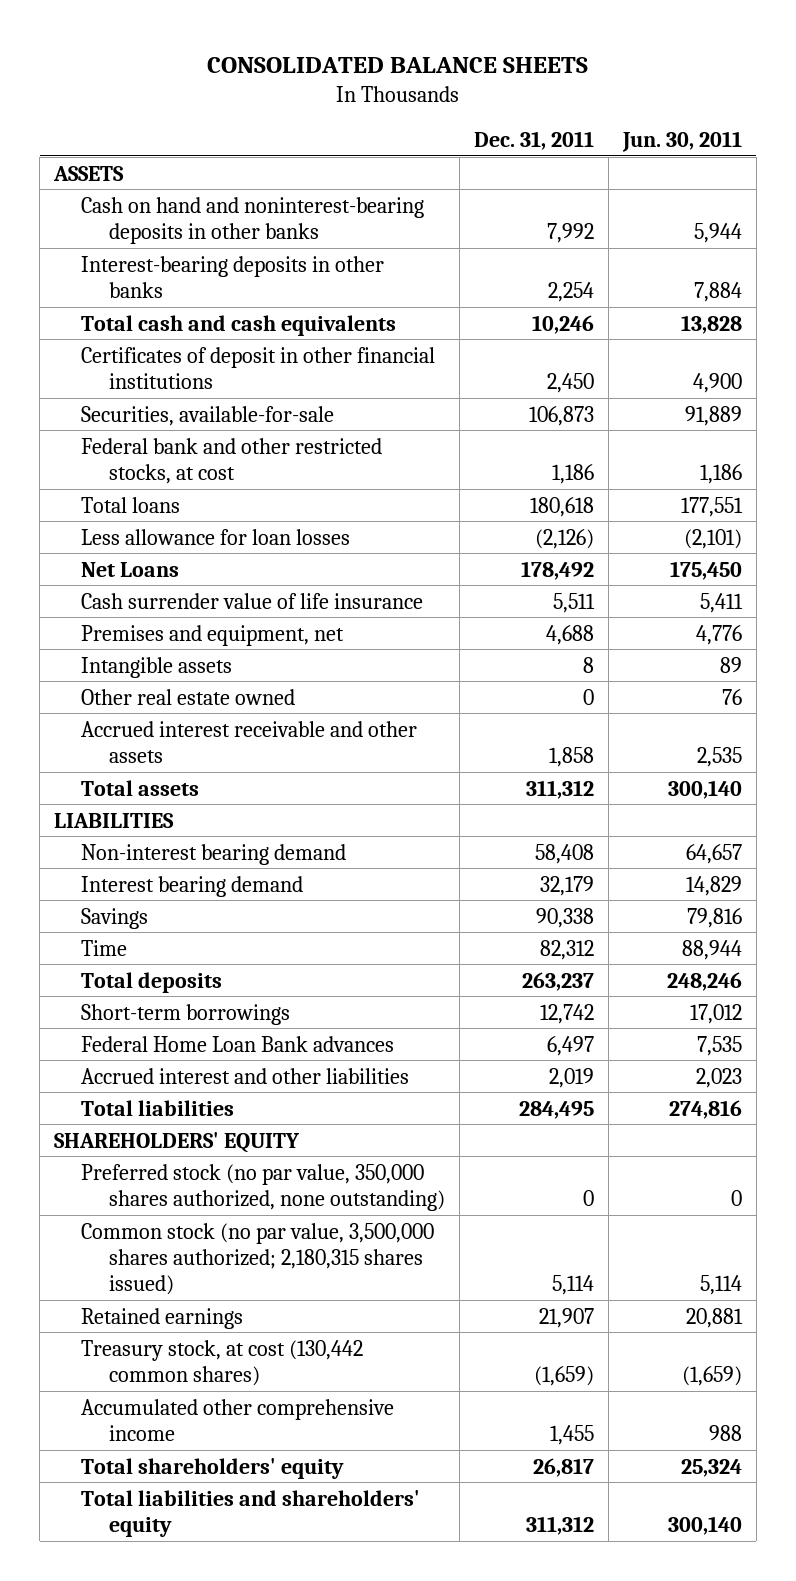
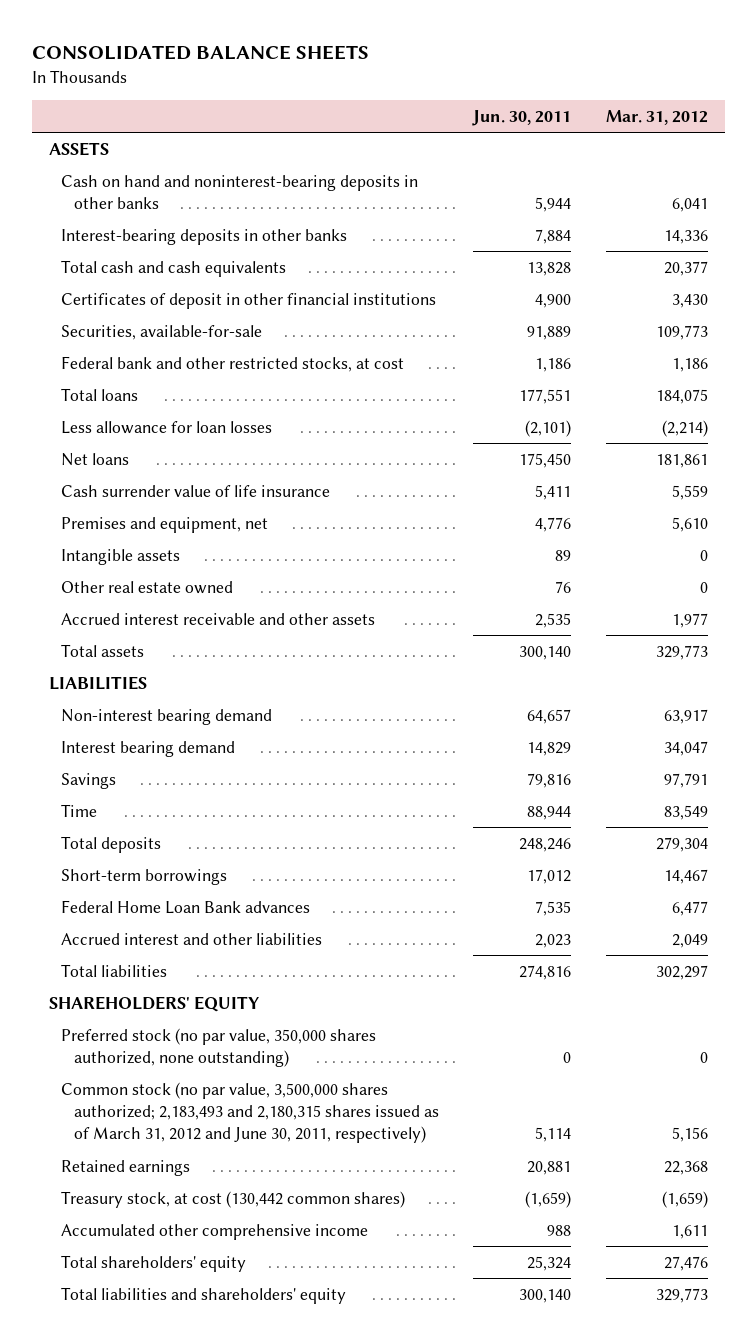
[473,130,594,150] Dec. 31, 2011 -> none
none -> [605,109,708,125] Mar. 31, 2012
[81,561,180,577] Net Loans -> [61,452,130,466] Net loans
[81,1222,435,1296] Common stock (no par value, 3,500,000 shares authorized; 2,180,315 shares issued) -> [61,1081,440,1144] Common stock (no par value, 3,500,000 shares authorized; 2,183,493 and 2,180,315 shares issued as of March 31, 2012 and June 30, 2011, respectively)

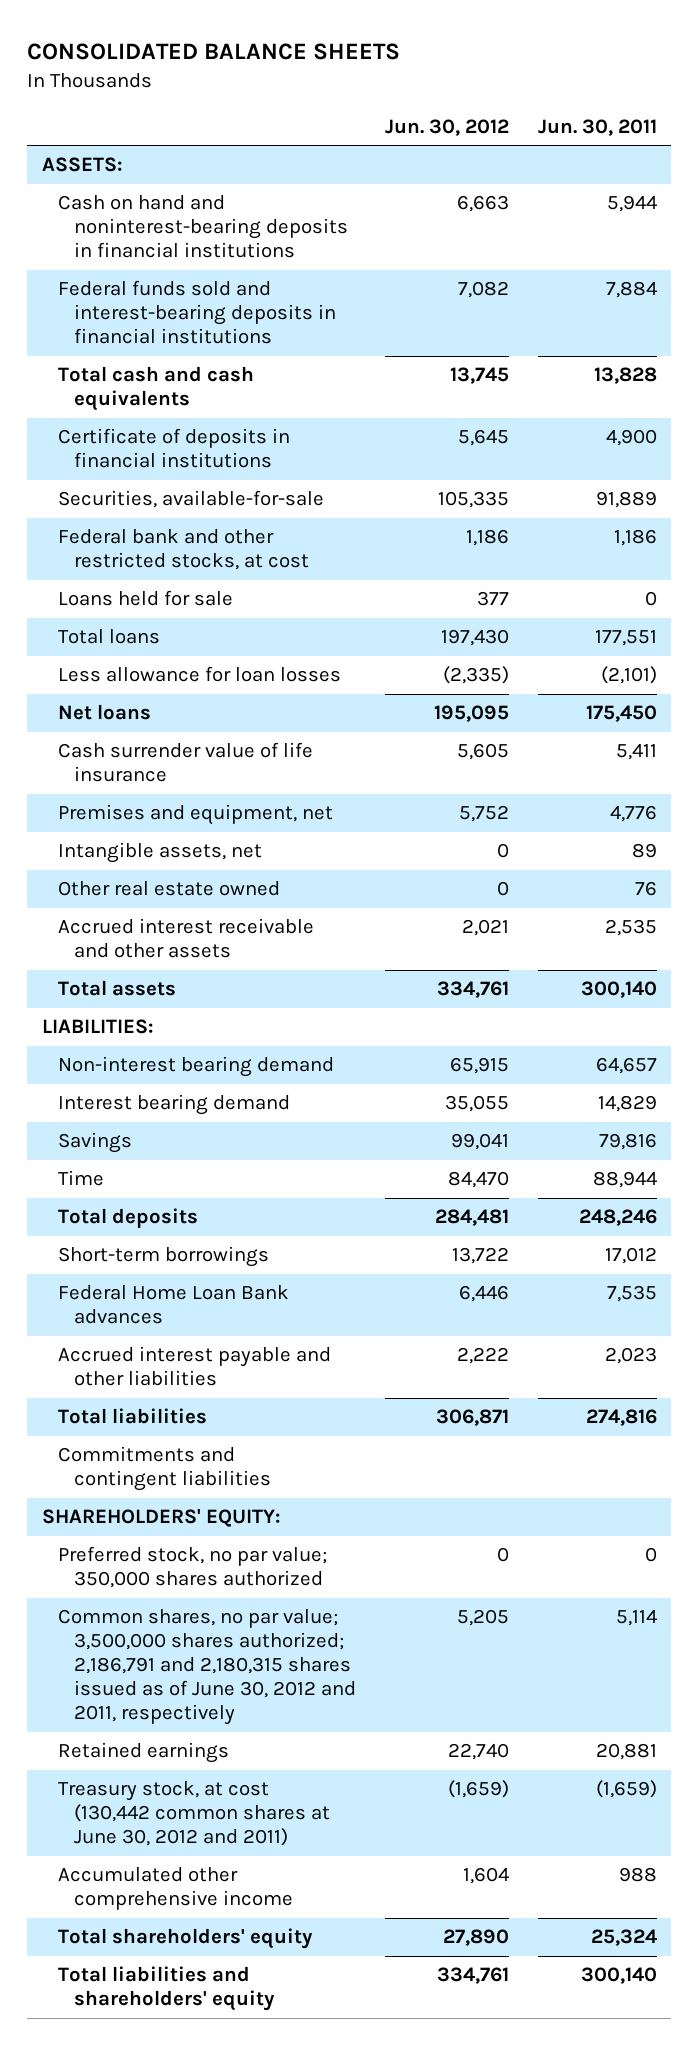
[605,109,708,125] Mar. 31, 2012 -> none
none -> [384,118,509,136] Jun. 30, 2012
[48,141,109,156] ASSETS -> [42,157,124,173] ASSETS:
[61,174,419,210] Cash on hand and noninterest-bearing deposits in other banks -> [57,195,348,259] Cash on hand and noninterest-bearing deposits in financial institutions
[61,228,348,245] Interest-bearing deposits in other banks -> [57,280,336,345] Federal funds sold and interest-bearing deposits in financial institutions
[61,292,437,309] Certificates of deposit in other financial institutions -> [57,428,290,469] Certificate of deposits in financial institutions
none -> [57,590,233,607] Loans held for sale
[61,548,181,565] Intangible assets -> [57,842,262,864] Intangible assets, net
[48,675,147,690] LIABILITIES -> [42,1019,155,1035] LIABILITIES:
[61,932,323,945] Accrued interest and other liabilities -> [57,1346,331,1387] Accrued interest payable and other liabilities
none -> [57,1446,271,1492] Commitments and contingent liabilities
[48,995,259,1012] SHAREHOLDERS' EQUITY -> [42,1509,282,1528] SHAREHOLDERS' EQUITY:
[61,1027,377,1068] Preferred stock (no par value, 350,000 shares authorized, none outstanding) -> [57,1546,327,1589] Preferred stock, no par value; 350,000 shares authorized
[61,1081,440,1144] Common stock (no par value, 3,500,000 shares authorized; 2,183,493 and 2,180,315 shares issued as of March 31, 2012 and June 30, 2011, respectively) -> [57,1609,356,1726] Common shares, no par value; 3,500,000 shares authorized; 2,186,791 and 2,180,315 shares issued as of June 30, 2012 and 2011, respectively
[61,1190,406,1208] Treasury stock, at cost (130,442 common shares) -> [57,1781,330,1847] Treasury stock, at cost (130,442 common shares at June 30, 2012 and 2011)

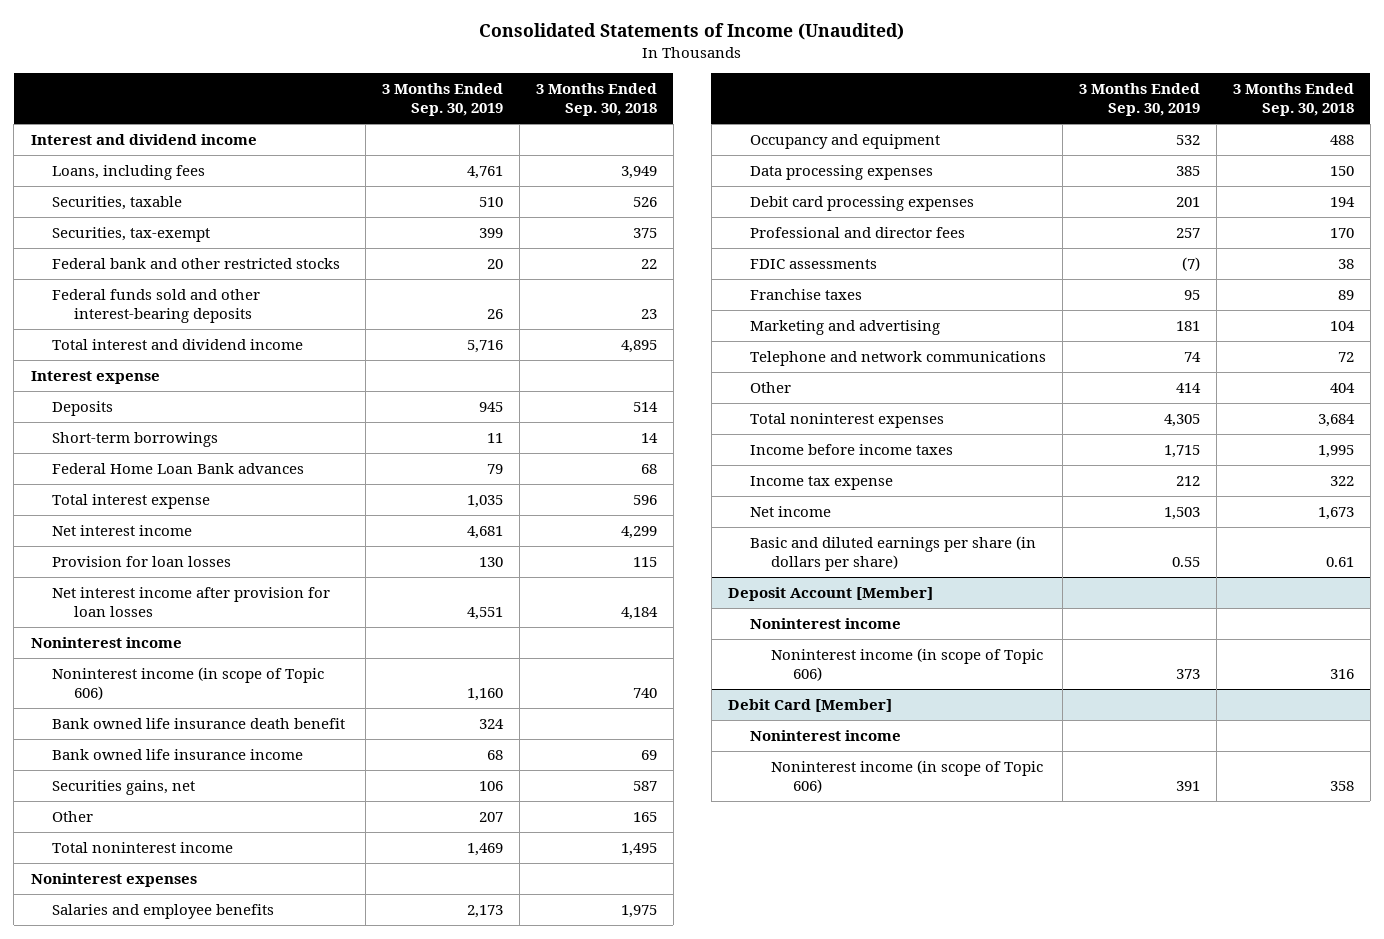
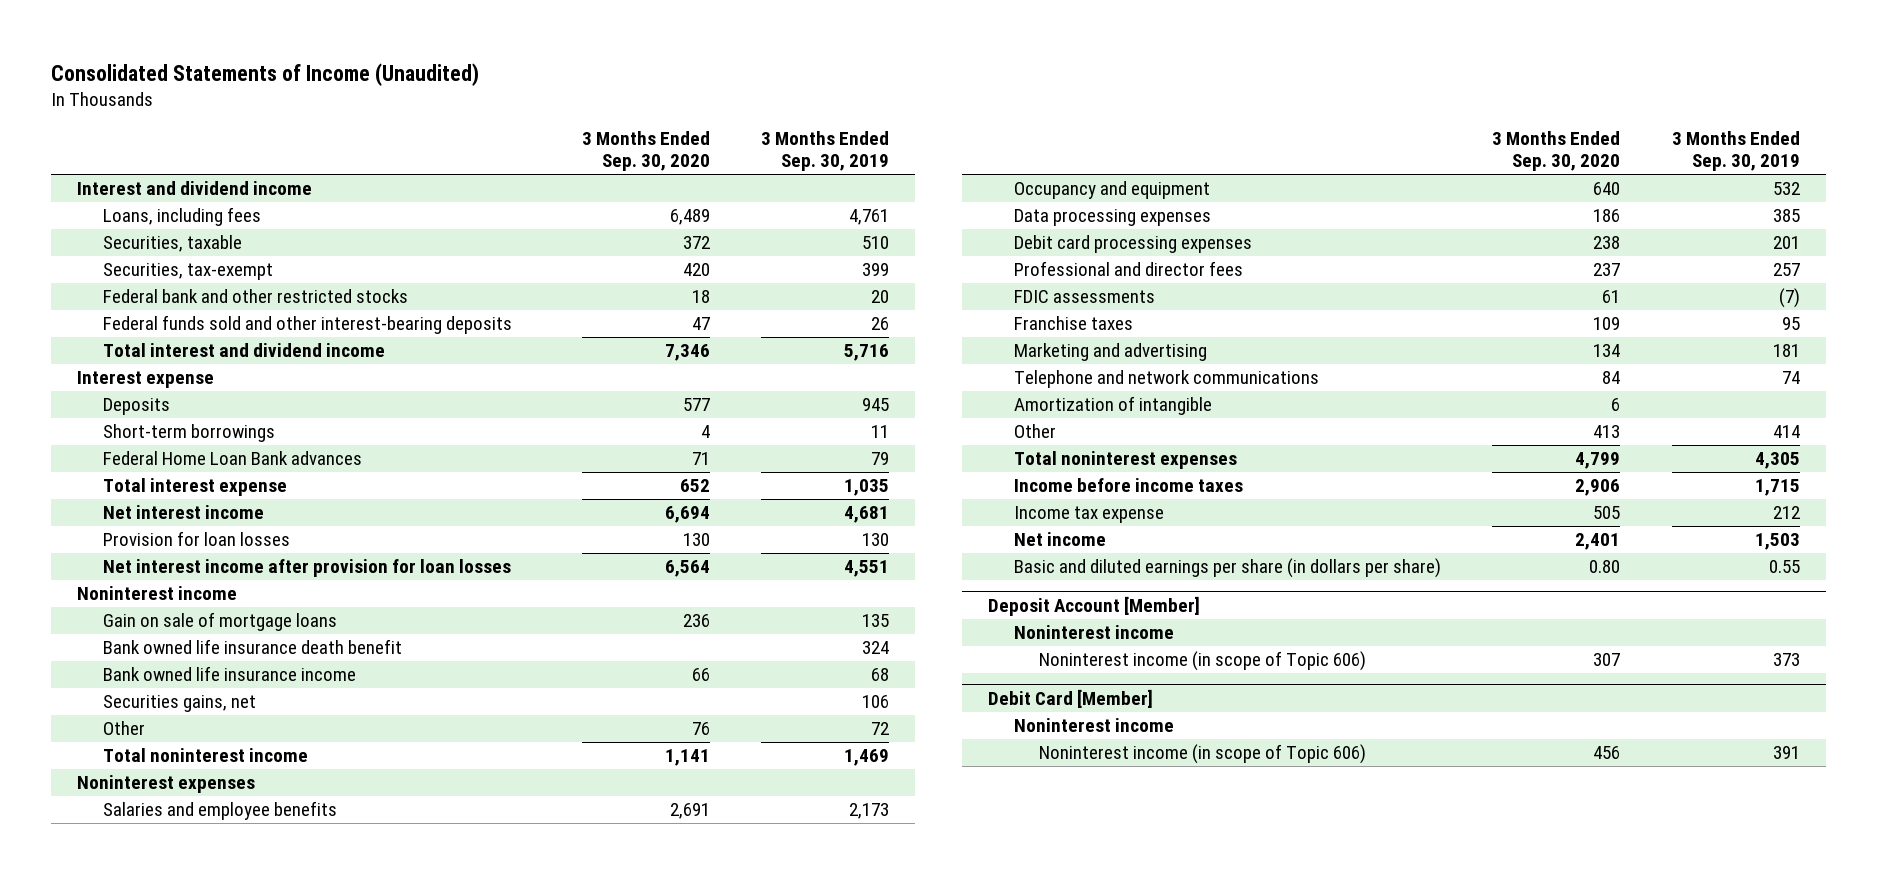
[535,83,657,117] 3 Months Ended Sep. 30, 2018 -> none
none -> [581,131,710,172] 3 Months Ended Sep. 30, 2020
[52,667,325,701] Noninterest income (in scope of Topic 606) -> none
none -> [102,612,337,632] Gain on sale of mortgage loans
[478,812,503,823] 207 -> [871,722,890,736] 72
none -> [1013,396,1212,416] Amortization of intangible

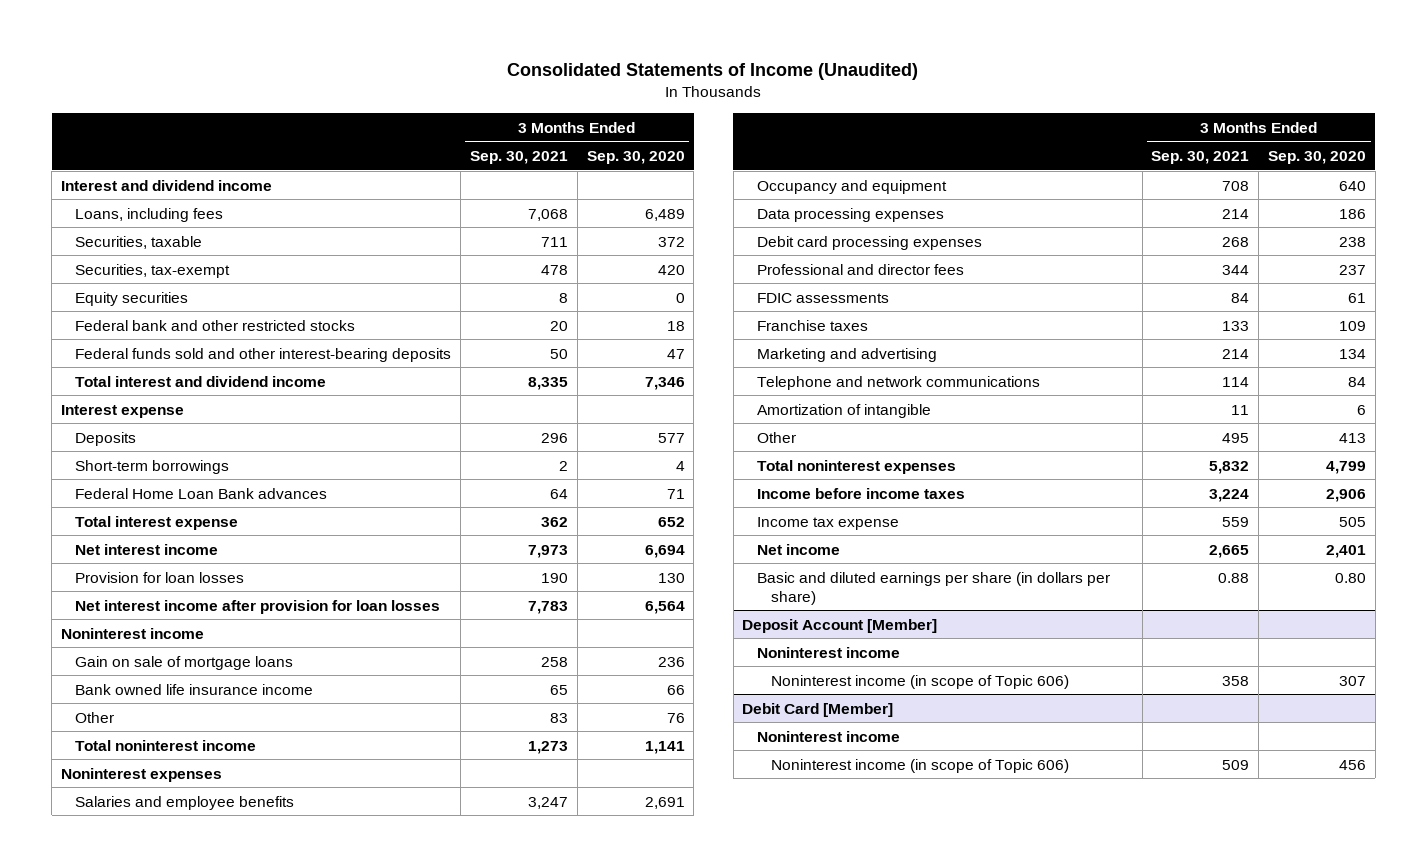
[761,131,890,172] 3 Months Ended Sep. 30, 2019 -> none
none -> [469,150,568,164] Sep. 30, 2021
none -> [75,291,189,306] Equity securities
[102,639,402,655] Bank owned life insurance death benefit -> none
[102,695,256,713] Securities gains, net -> none

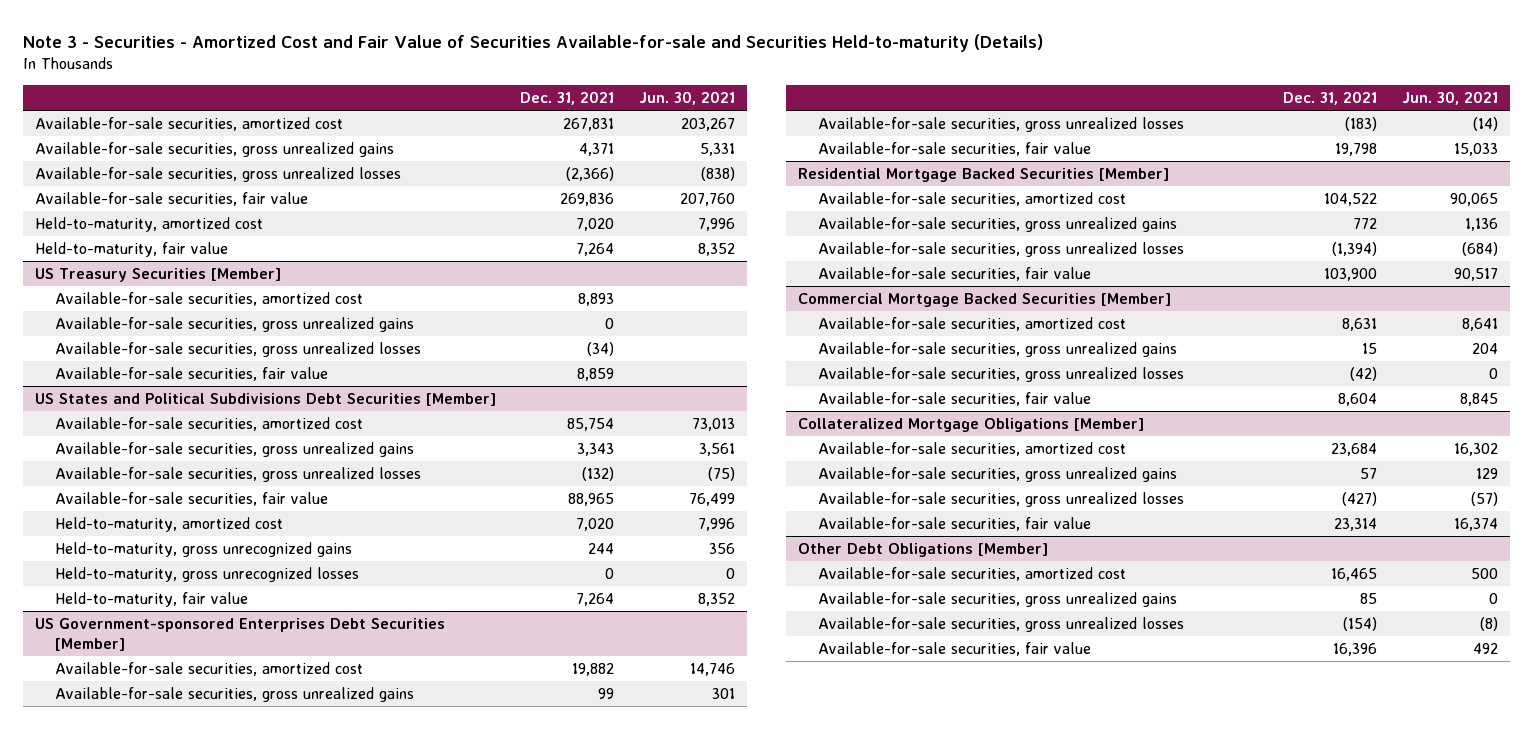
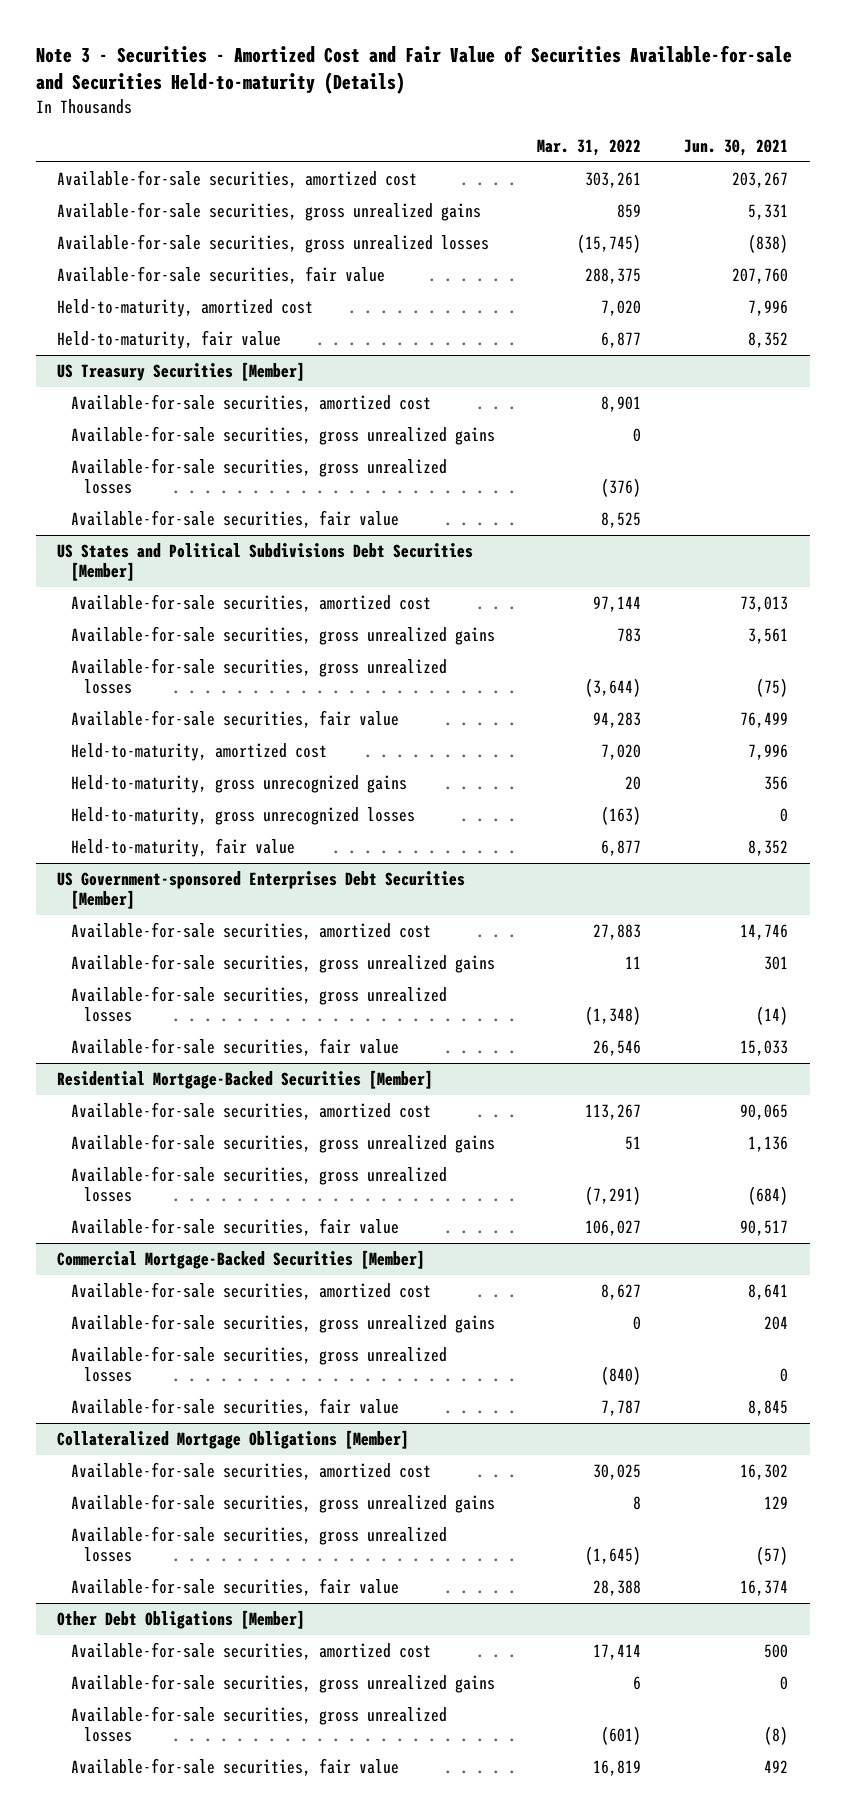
[520,90,615,105] Dec. 31, 2021 -> none
none -> [537,138,642,156] Mar. 31, 2022
[798,168,1170,183] Residential Mortgage Backed Securities [Member] -> [57,1069,434,1089] Residential Mortgage-Backed Securities [Member]
[798,293,1172,308] Commercial Mortgage Backed Securities [Member] -> [57,1249,426,1269] Commercial Mortgage-Backed Securities [Member]

